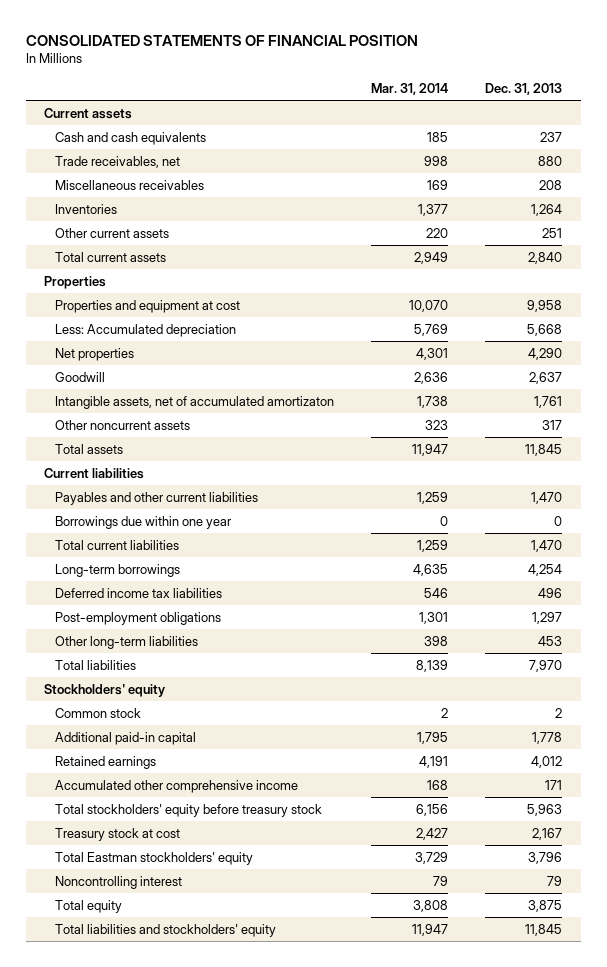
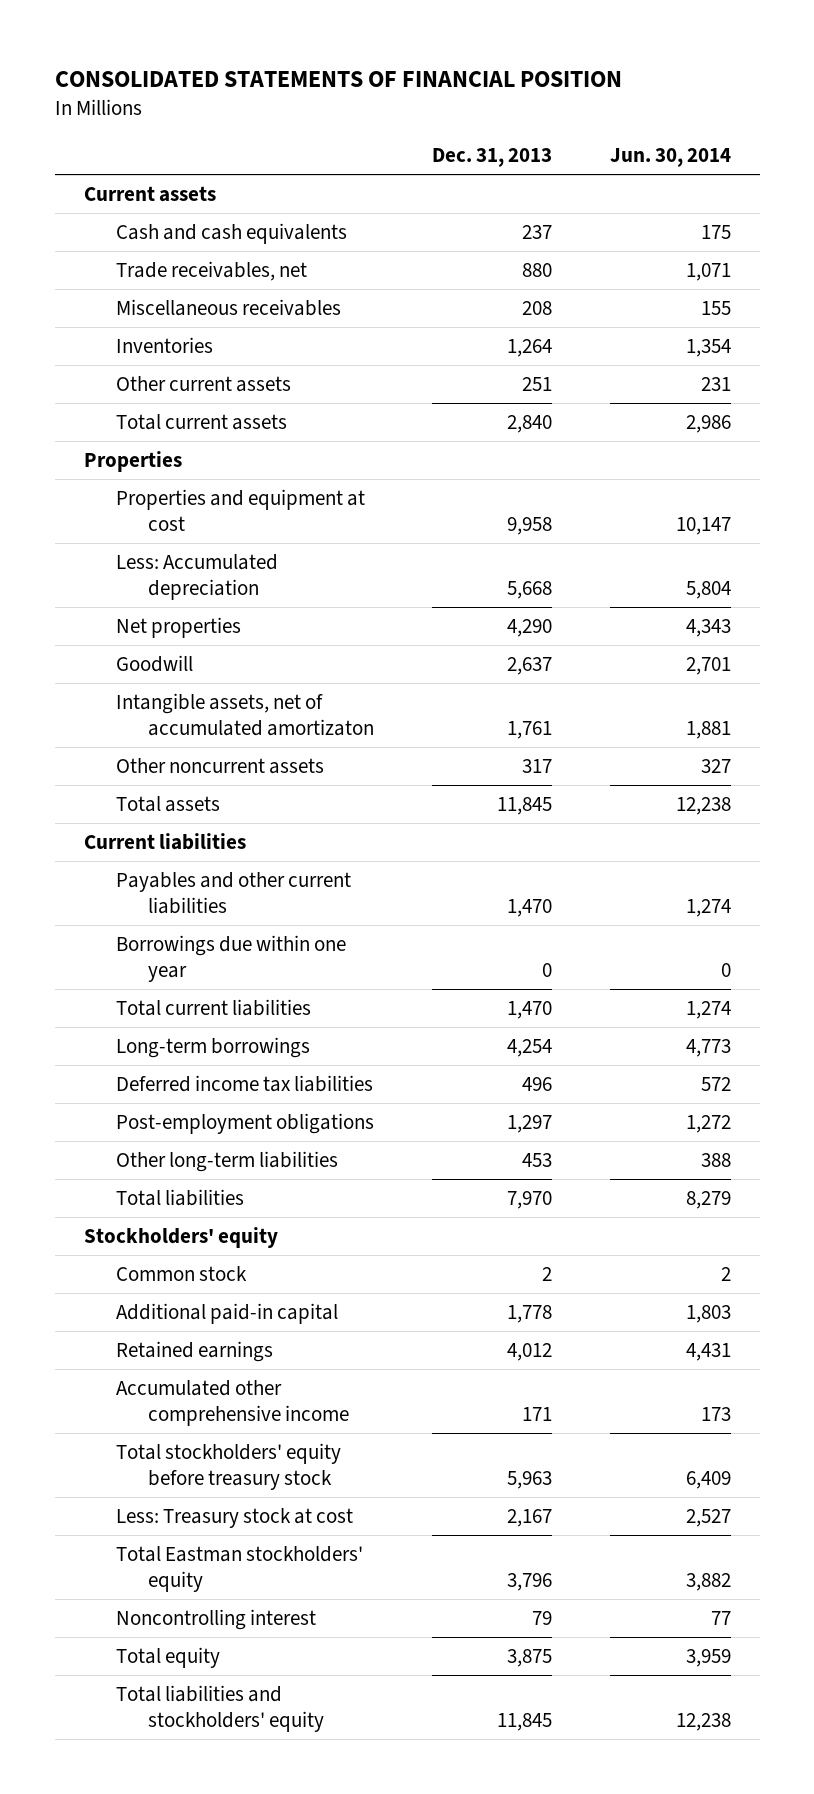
[371,83,449,96] Mar. 31, 2014 -> none
none -> [609,147,731,167] Jun. 30, 2014
[55,827,181,841] Treasury stock at cost -> [116,1507,354,1528] Less: Treasury stock at cost

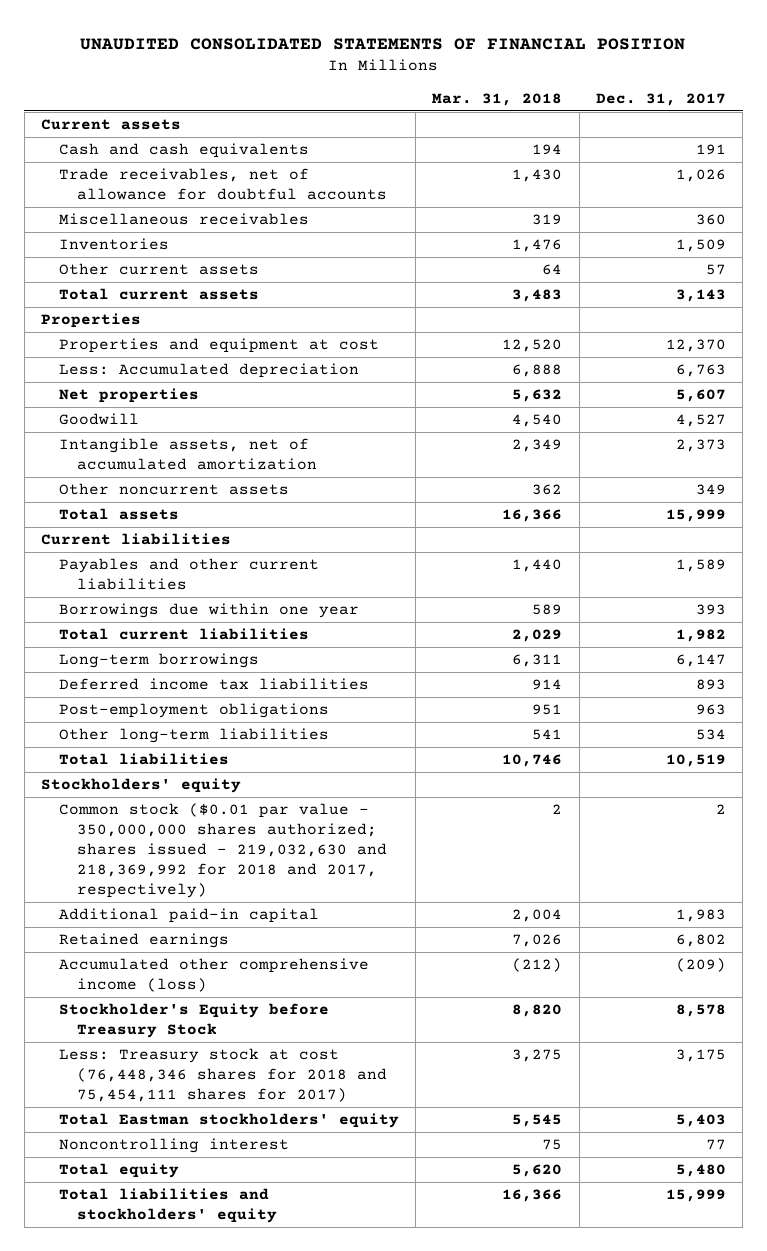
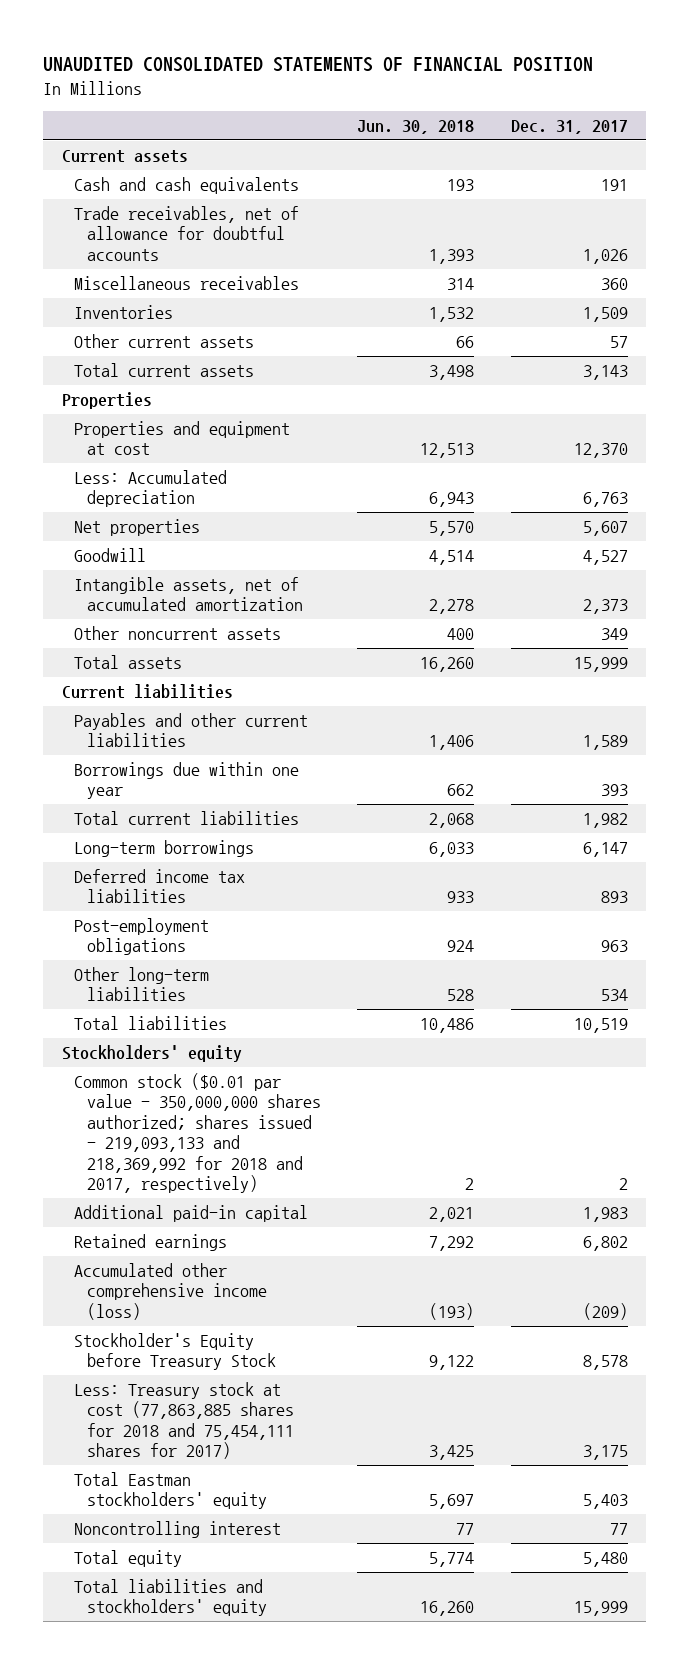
[432,92,563,106] Mar. 31, 2018 -> none
none -> [357,119,475,134] Jun. 30, 2018
[58,803,387,899] Common stock ($0.01 par value - 350,000,000 shares authorized; shares issued - 219,032,630 and 218,369,992 for 2018 and 2017, respectively) -> [74,1072,321,1194] Common stock ($0.01 par value - 350,000,000 shares authorized; shares issued - 219,093,133 and 218,369,992 for 2018 and 2017, respectively)
[58,1048,387,1103] Less: Treasury stock at cost (76,448,346 shares for 2018 and 75,454,111 shares for 2017) -> [74,1381,294,1460] Less: Treasury stock at cost (77,863,885 shares for 2018 and 75,454,111 shares for 2017)

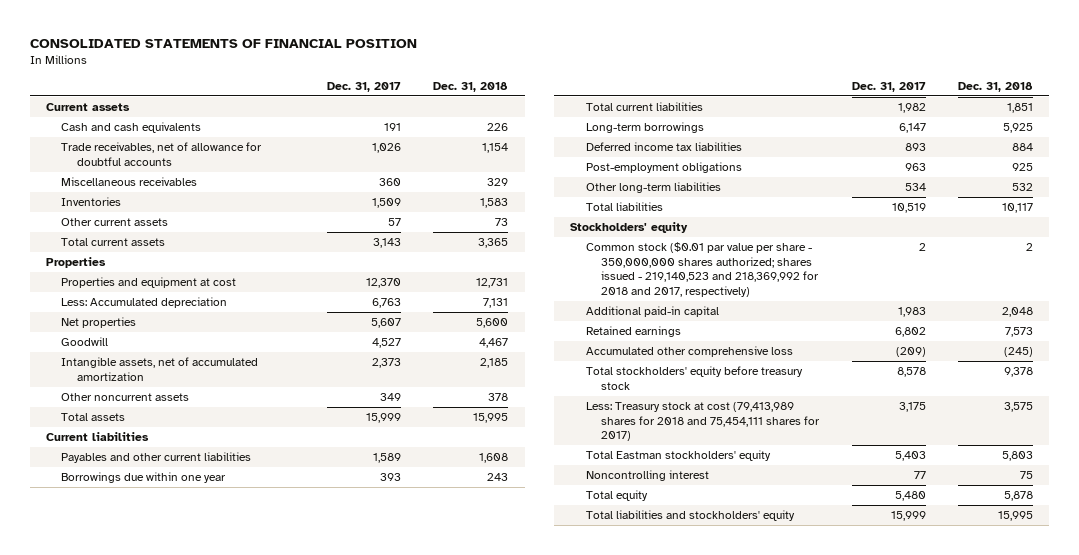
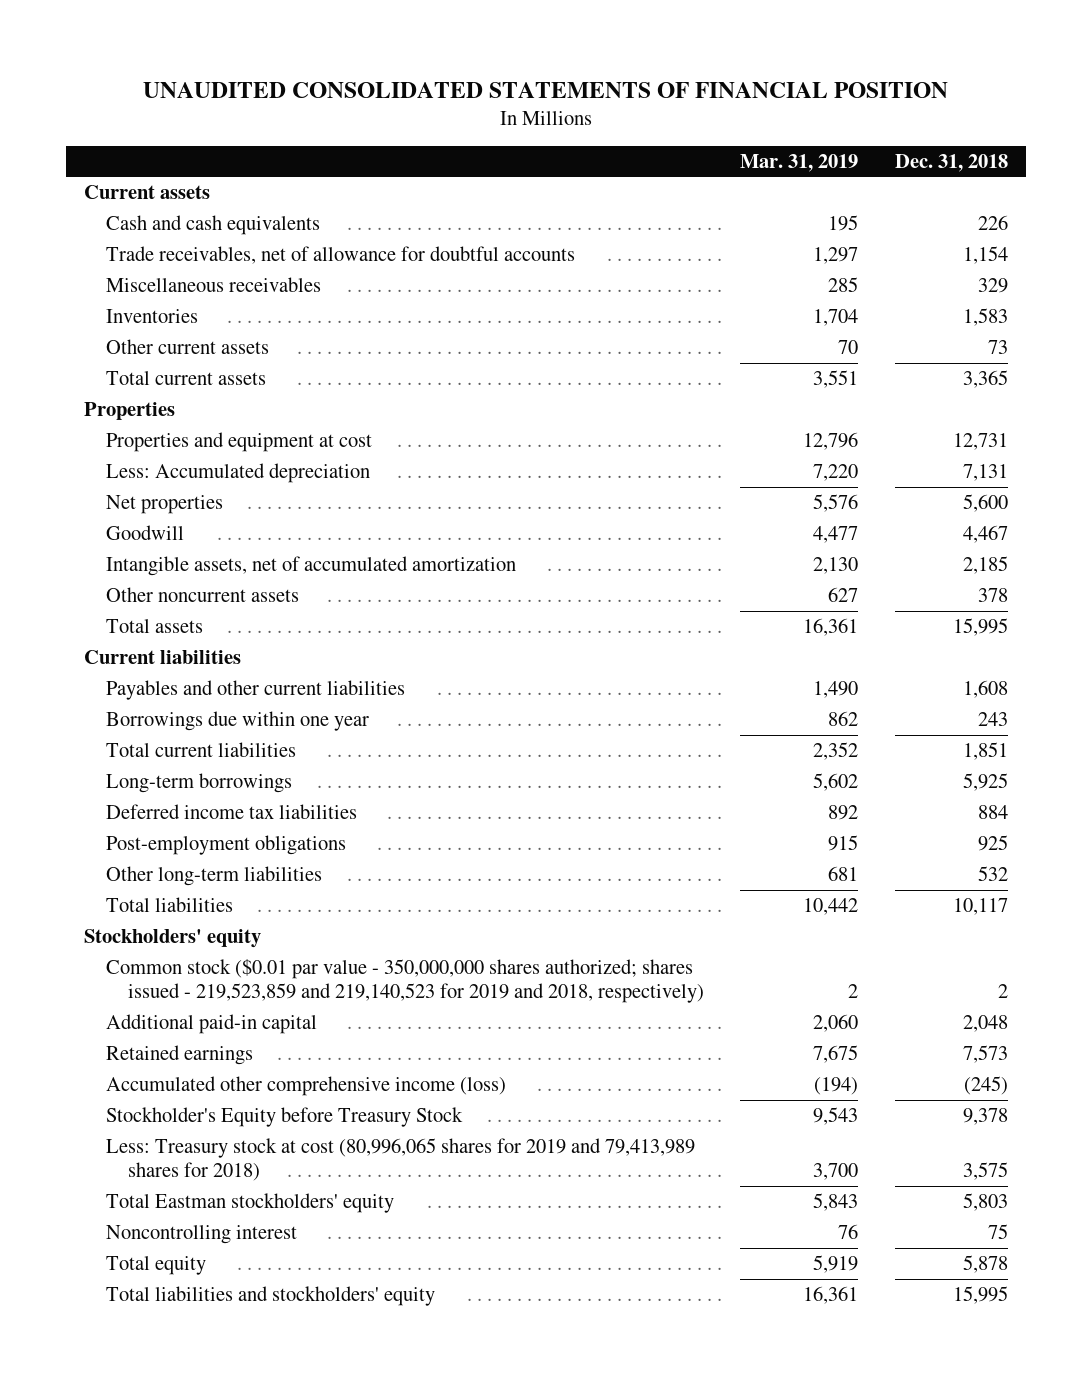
[29,38,417,48] CONSOLIDATED STATEMENTS OF FINANCIAL POSITION -> [142,81,948,98] UNAUDITED CONSOLIDATED STATEMENTS OF FINANCIAL POSITION
[326,81,401,92] Dec. 31, 2017 -> none
none -> [740,153,859,172] Mar. 31, 2019
[585,241,820,298] Common stock ($0.01 par value per share - 350,000,000 shares authorized; shares issued - 219,140,523 and 218,369,992 for 2018 and 2017, respectively) -> [106,959,705,1004] Common stock ($0.01 par value - 350,000,000 shares authorized; shares issued - 219,523,859 and 219,140,523 for 2019 and 2018, respectively)
[585,345,793,357] Accumulated other comprehensive loss -> [106,1076,507,1097] Accumulated other comprehensive income (loss)
[585,365,803,390] Total stockholders' equity before treasury stock -> [106,1107,464,1128] Stockholder's Equity before Treasury Stock
[585,401,821,442] Less: Treasury stock at cost (79,413,989 shares for 2018 and 75,454,111 shares for 2017) -> [106,1138,696,1182] Less: Treasury stock at cost (80,996,065 shares for 2019 and 79,413,989 shares for 2018)

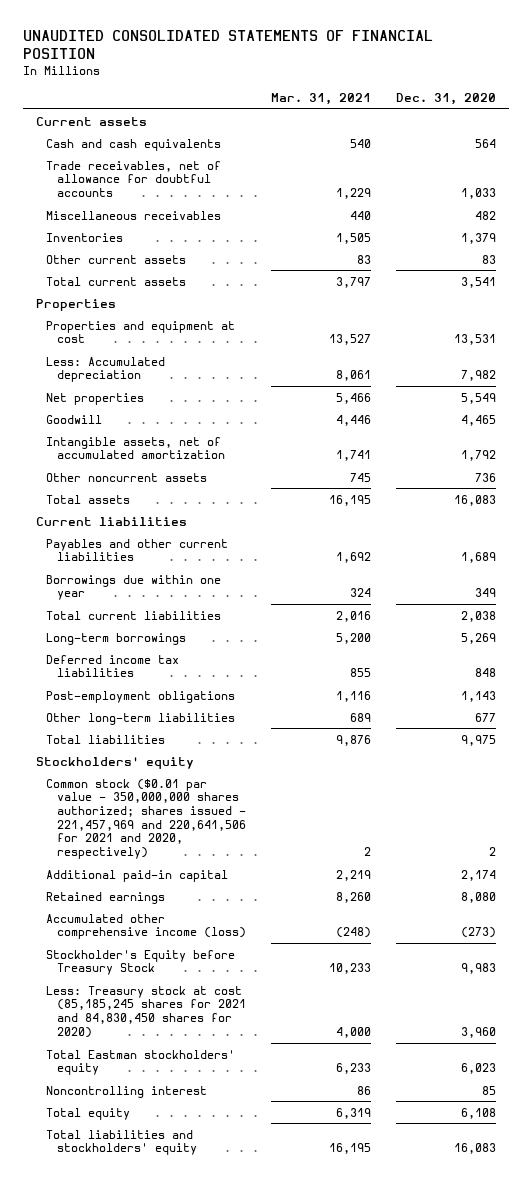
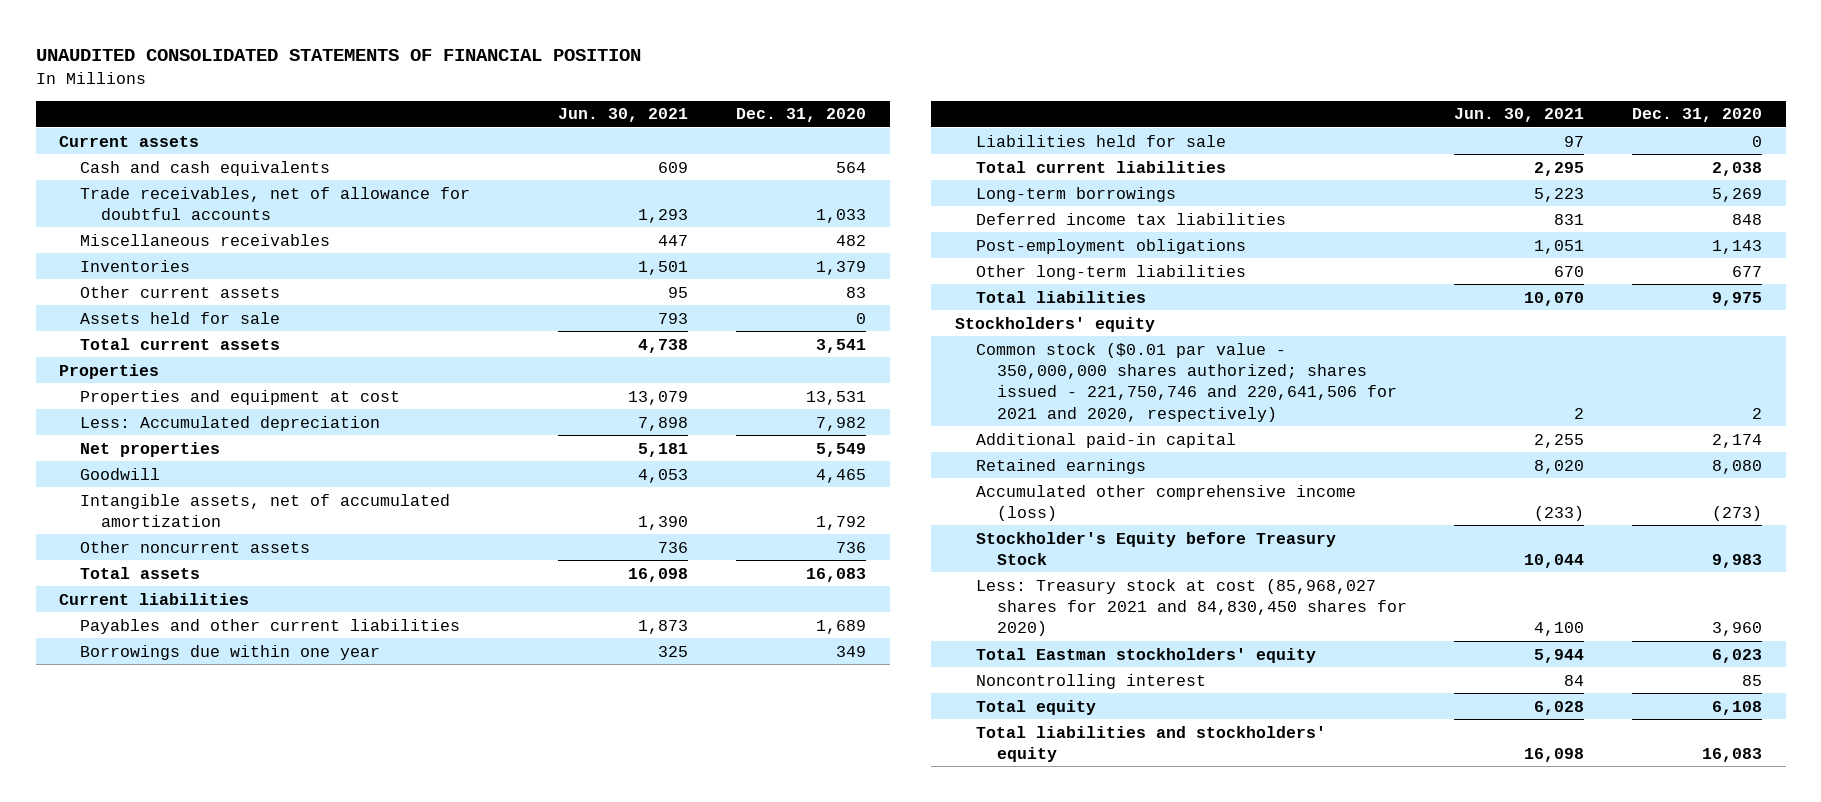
[271,92,372,105] Mar. 31, 2021 -> none
none -> [558,108,689,123] Jun. 30, 2021
none -> [80,311,281,324] Assets held for sale
none -> [975,134,1226,147] Liabilities held for sale
[46,778,247,860] Common stock ($0.01 par value - 350,000,000 shares authorized; shares issued - 221,457,969 and 220,641,506 for 2021 and 2020, respectively) -> [975,342,1397,422] Common stock ($0.01 par value - 350,000,000 shares authorized; shares issued - 221,750,746 and 220,641,506 for 2021 and 2020, respectively)
[46,985,247,1038] Less: Treasury stock at cost (85,185,245 shares for 2021 and 84,830,450 shares for 2020) -> [975,578,1407,637] Less: Treasury stock at cost (85,968,027 shares for 2021 and 84,830,450 shares for 2020)

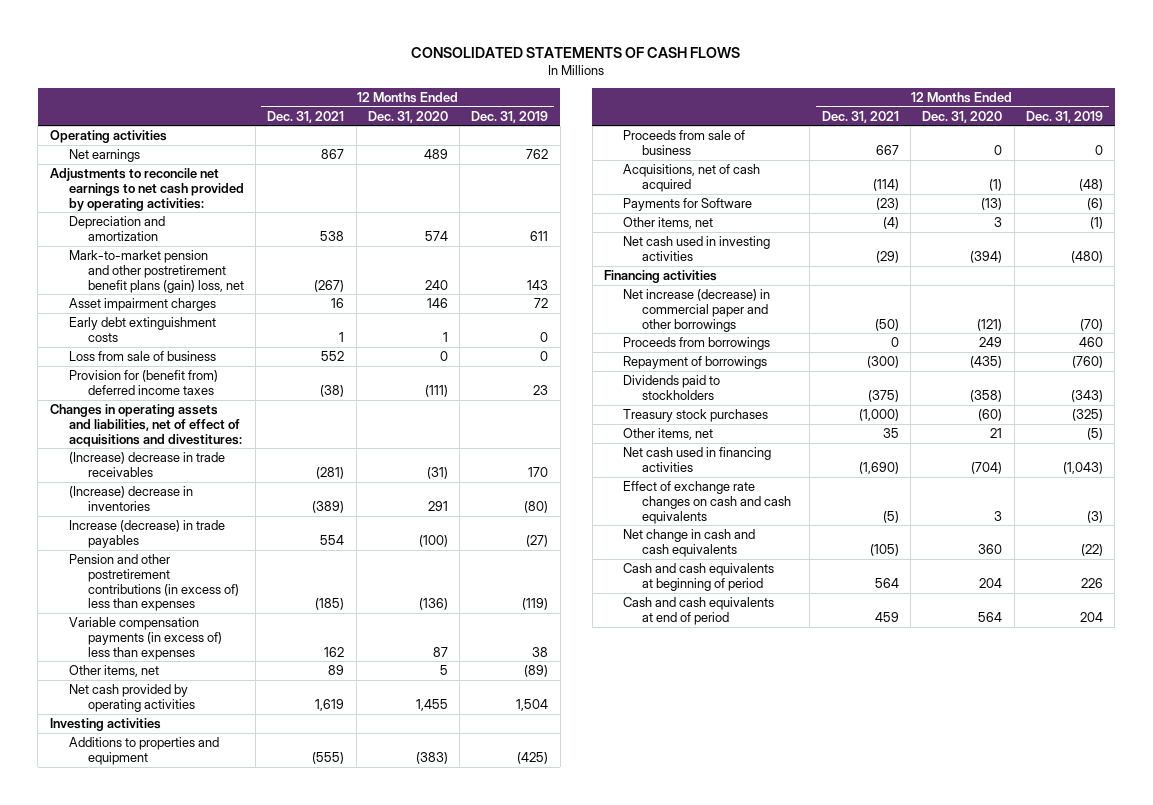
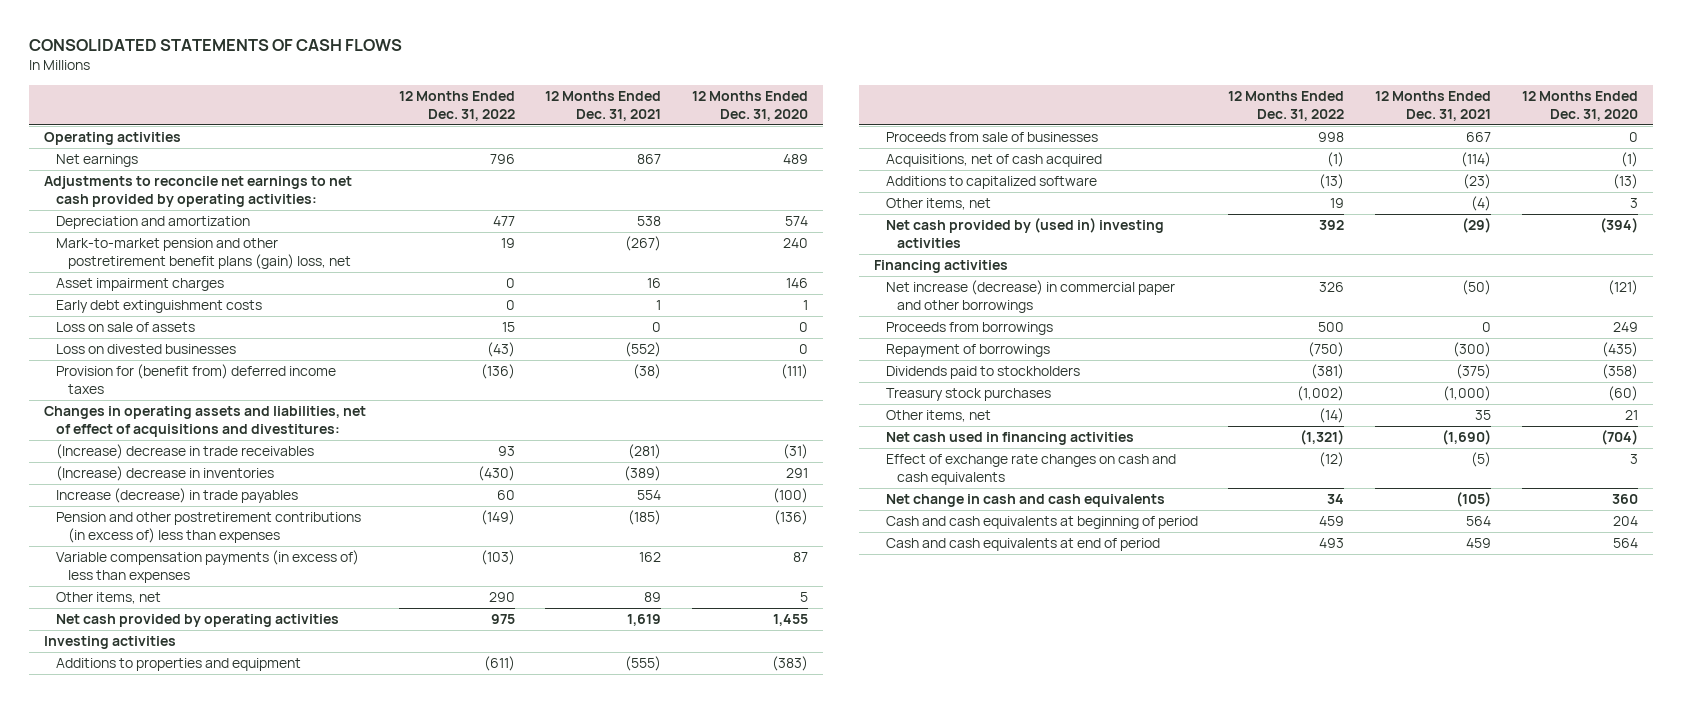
[471,110,549,123] Dec. 31, 2019 -> none
none -> [398,91,515,121] 12 Months Ended Dec. 31, 2022
[68,351,216,362] Loss from sale of business -> none
none -> [55,322,195,333] Loss on sale of assets
none -> [55,344,236,355] Loss on divested businesses
[623,130,746,155] Proceeds from sale of business -> [885,132,1098,143] Proceeds from sale of businesses
[623,198,753,212] Payments for Software -> [885,176,1097,190] Additions to capitalized software
[623,236,771,261] Net cash used in investing activities -> [885,218,1164,248] Net cash provided by (used in) investing activities

